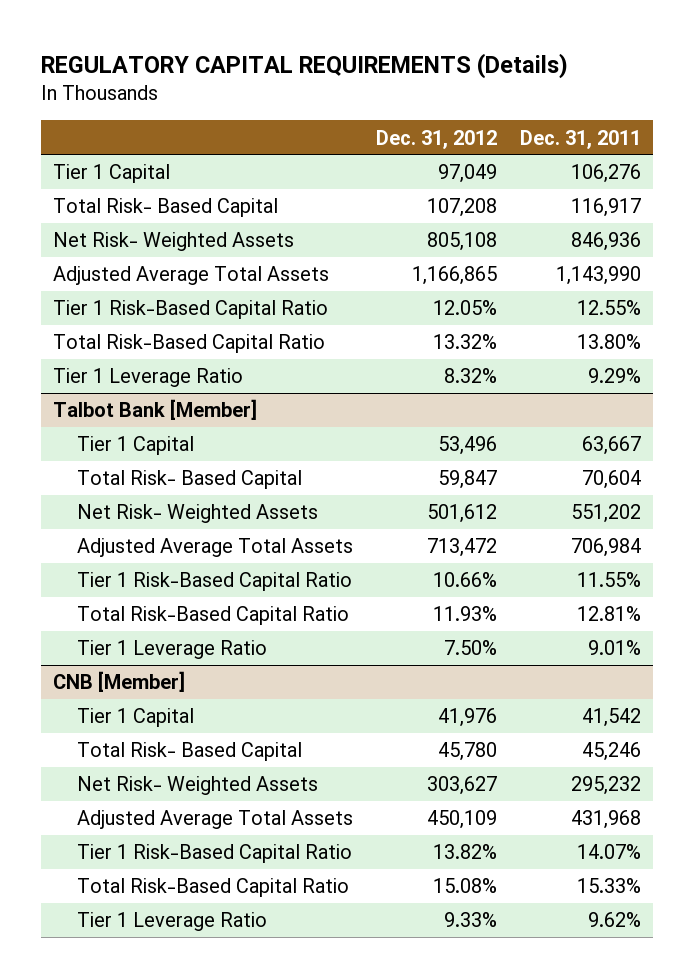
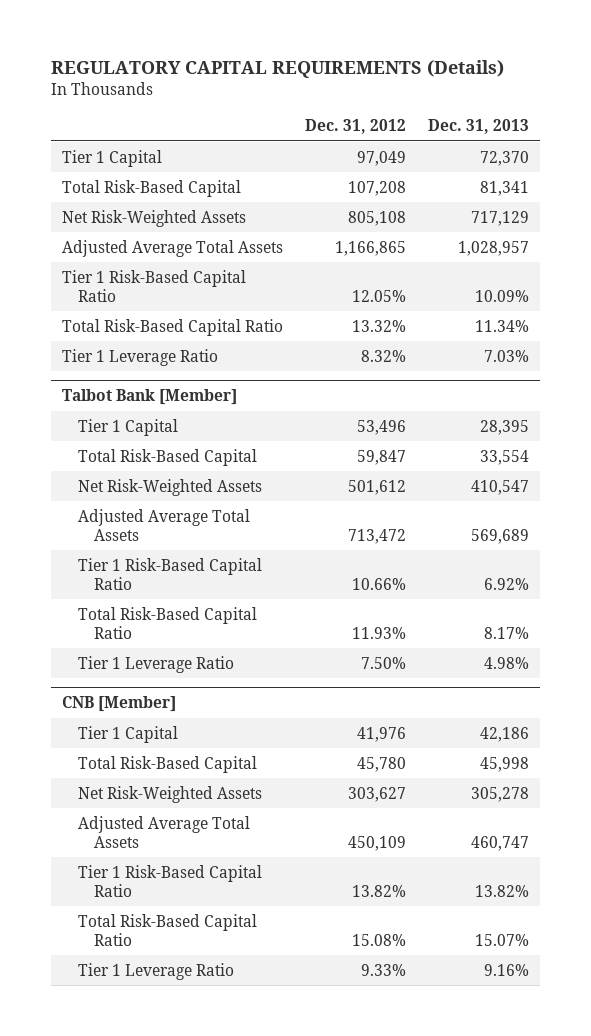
[520,129,642,149] Dec. 31, 2011 -> none
none -> [428,119,530,135] Dec. 31, 2013
[53,198,279,218] Total Risk- Based Capital -> [61,179,241,197] Total Risk-Based Capital
[53,232,295,252] Net Risk- Weighted Assets -> [61,209,246,227] Net Risk-Weighted Assets
[76,470,302,490] Total Risk- Based Capital -> [77,448,257,466] Total Risk-Based Capital
[76,504,318,524] Net Risk- Weighted Assets -> [77,478,262,496] Net Risk-Weighted Assets
[76,742,302,762] Total Risk- Based Capital -> [77,755,257,773] Total Risk-Based Capital
[76,776,318,796] Net Risk- Weighted Assets -> [77,785,262,803] Net Risk-Weighted Assets

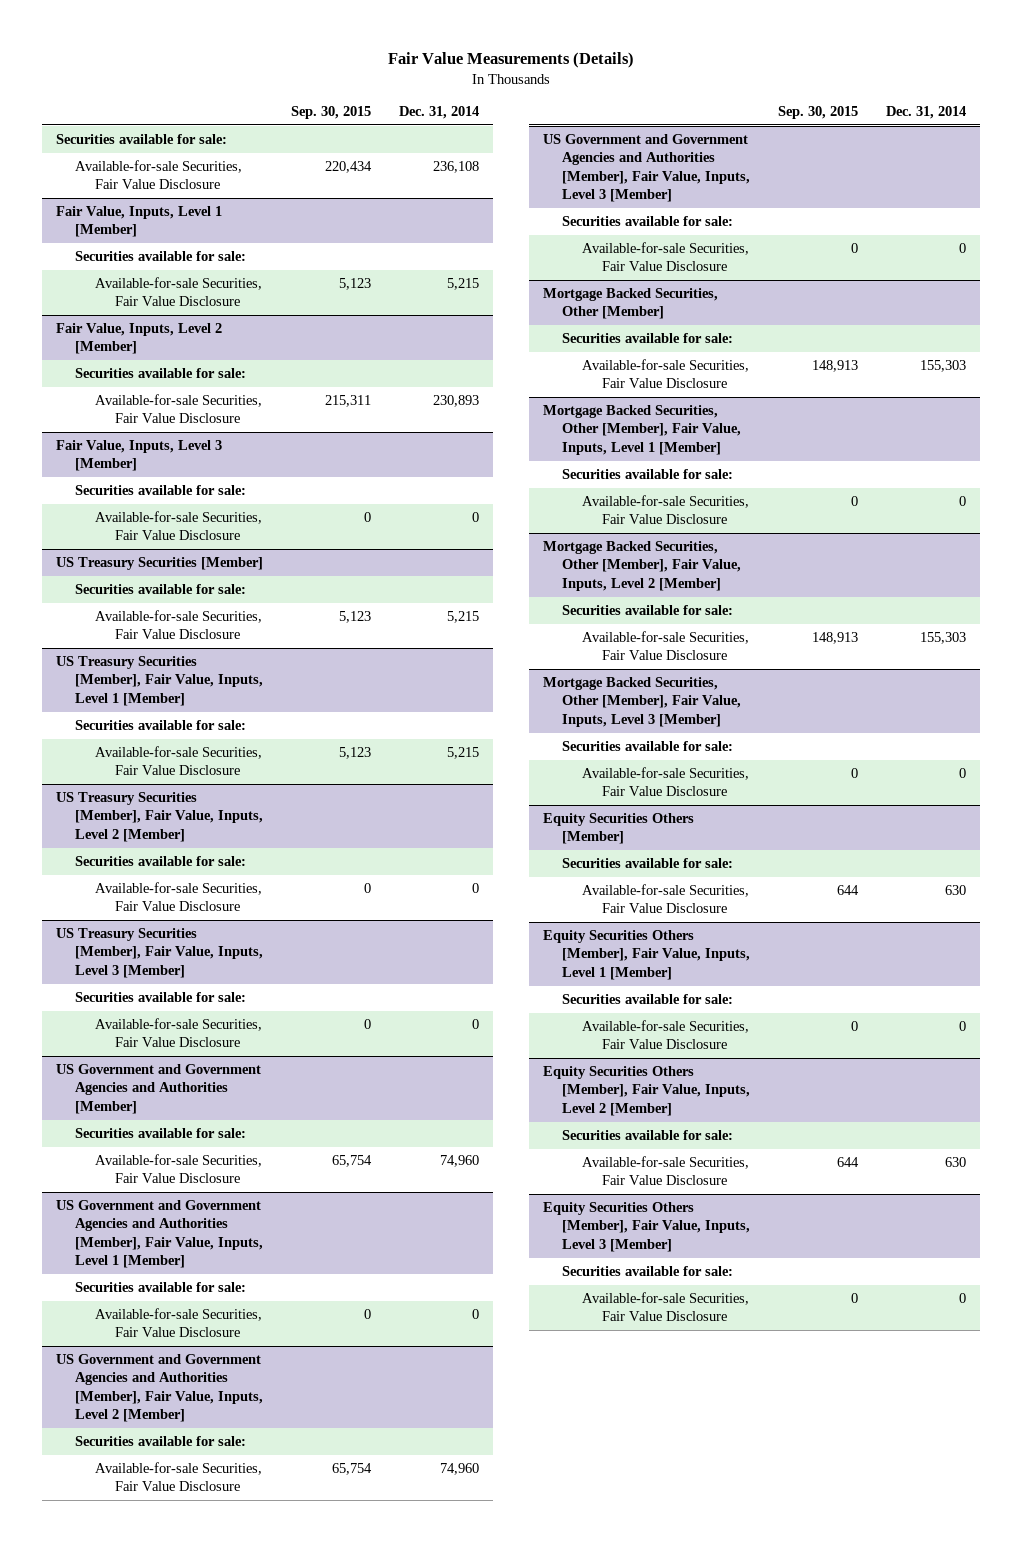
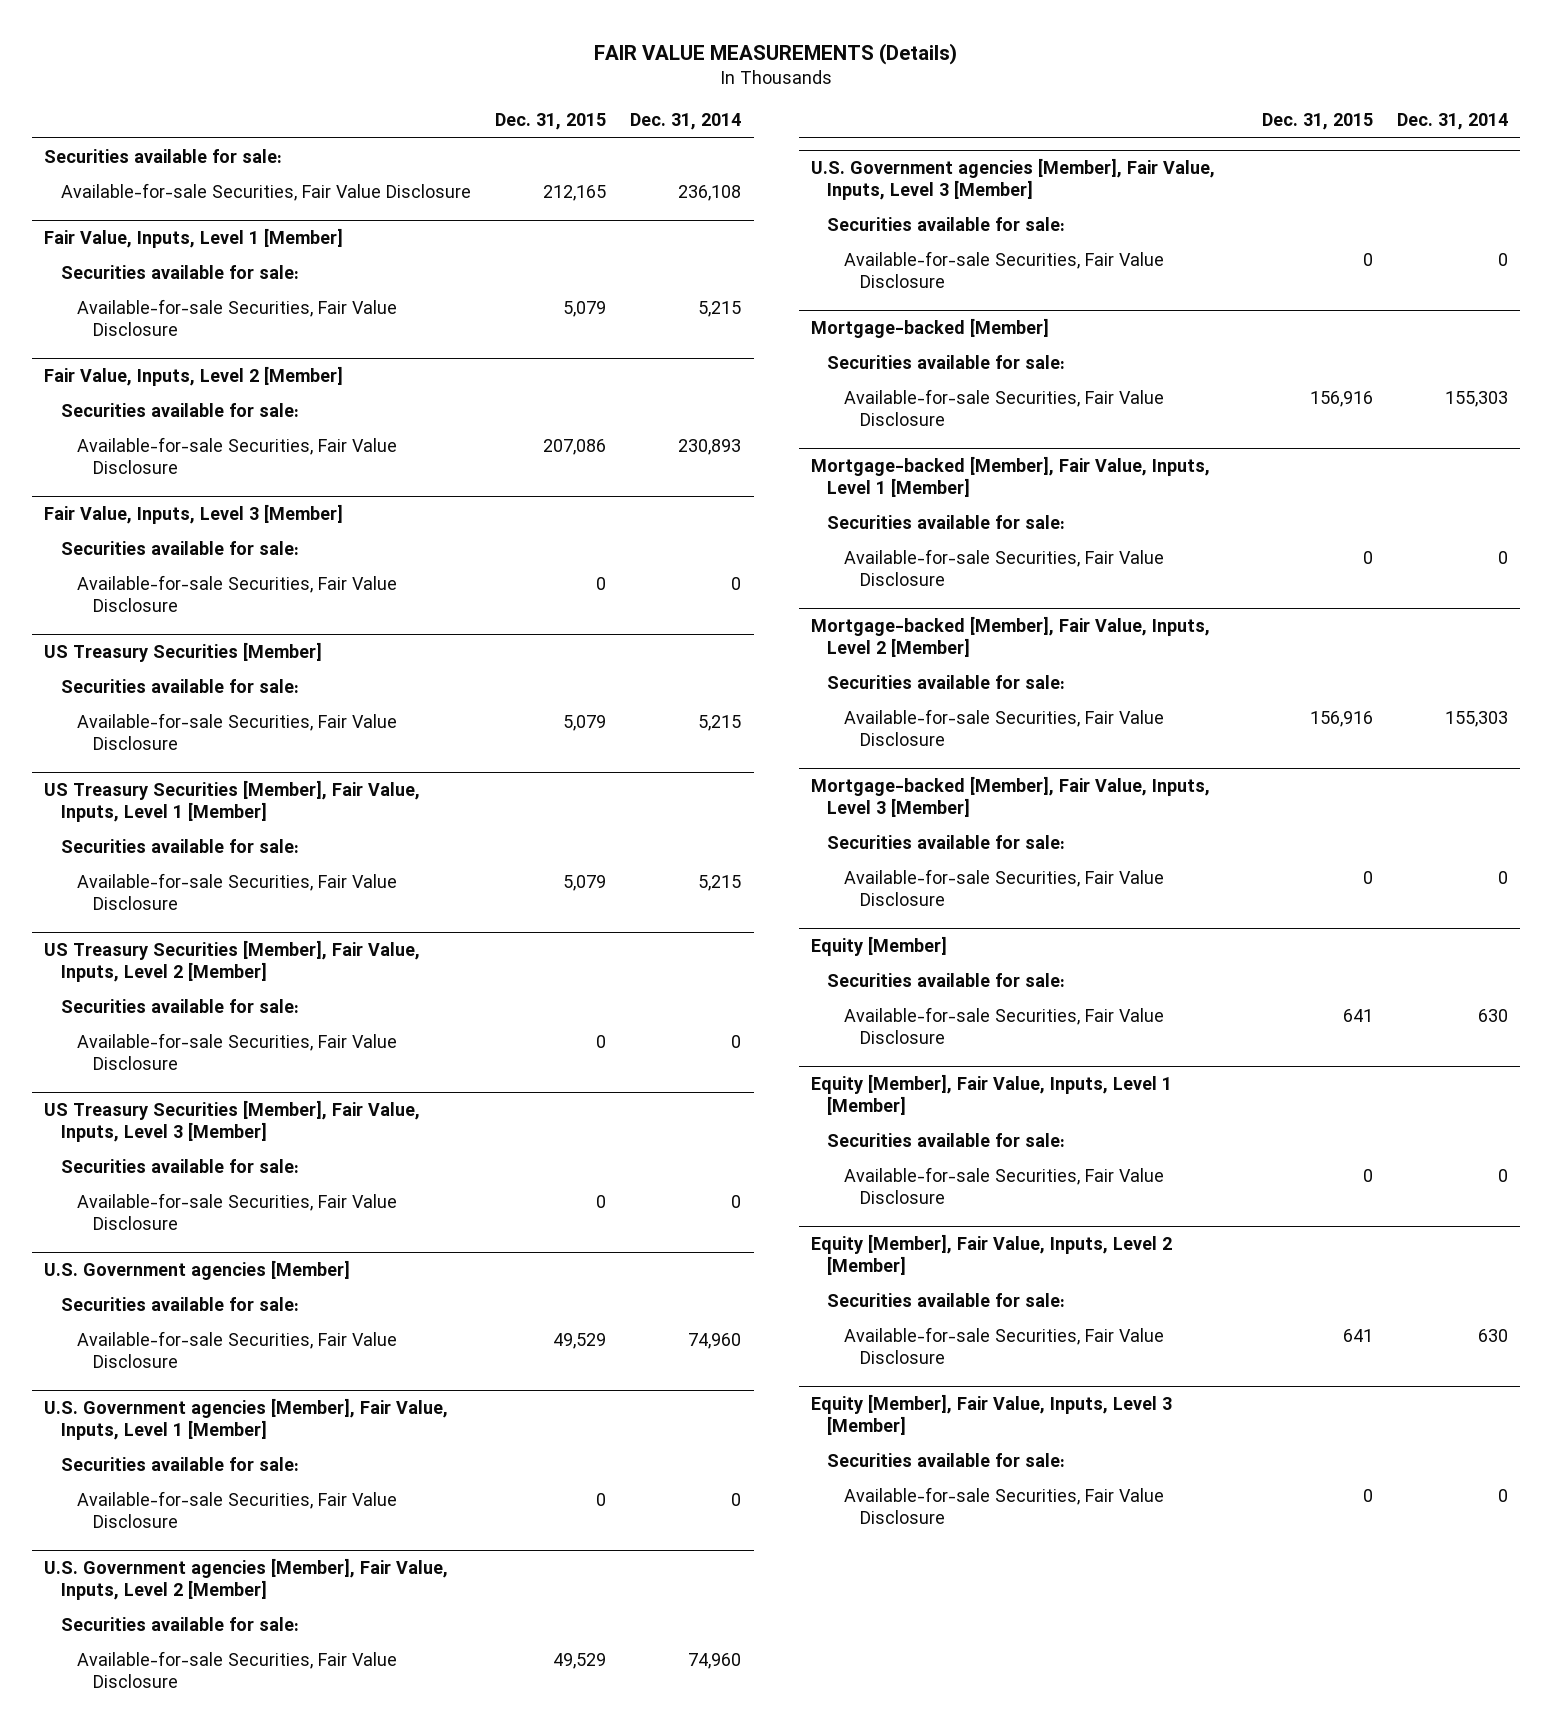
[387,52,634,69] Fair Value Measurements (Details) -> [594,42,958,65] FAIR VALUE MEASUREMENTS (Details)
[291,105,372,119] Sep. 30, 2015 -> none
none -> [494,113,606,131] Dec. 31, 2015
[55,1064,261,1114] US Government and Government Agencies and Authorities [Member] -> [44,1260,351,1281] U.S. Government agencies [Member]
[55,1200,264,1269] US Government and Government Agencies and Authorities [Member], Fair Value, Inputs, Level 1 [Member] -> [44,1398,449,1441] U.S. Government agencies [Member], Fair Value, Inputs, Level 1 [Member]
[55,1354,264,1423] US Government and Government Agencies and Authorities [Member], Fair Value, Inputs, Level 2 [Member] -> [44,1558,449,1601] U.S. Government agencies [Member], Fair Value, Inputs, Level 2 [Member]
[542,134,751,203] US Government and Government Agencies and Authorities [Member], Fair Value, Inputs, Level 3 [Member] -> [810,158,1215,201] U.S. Government agencies [Member], Fair Value, Inputs, Level 3 [Member]
[542,288,718,320] Mortgage Backed Securities, Other [Member] -> [810,318,1049,339] Mortgage-backed [Member]
[542,405,742,455] Mortgage Backed Securities, Other [Member], Fair Value, Inputs, Level 1 [Member] -> [810,456,1210,498] Mortgage-backed [Member], Fair Value, Inputs, Level 1 [Member]
[542,541,742,591] Mortgage Backed Securities, Other [Member], Fair Value, Inputs, Level 2 [Member] -> [810,616,1210,658] Mortgage-backed [Member], Fair Value, Inputs, Level 2 [Member]
[542,677,742,727] Mortgage Backed Securities, Other [Member], Fair Value, Inputs, Level 3 [Member] -> [810,776,1210,818] Mortgage-backed [Member], Fair Value, Inputs, Level 3 [Member]
[542,813,694,845] Equity Securities Others [Member] -> [810,936,947,957] Equity [Member]
[542,930,751,980] Equity Securities Others [Member], Fair Value, Inputs, Level 1 [Member] -> [810,1074,1172,1116] Equity [Member], Fair Value, Inputs, Level 1 [Member]
[542,1066,751,1116] Equity Securities Others [Member], Fair Value, Inputs, Level 2 [Member] -> [810,1234,1172,1276] Equity [Member], Fair Value, Inputs, Level 2 [Member]
[542,1202,751,1252] Equity Securities Others [Member], Fair Value, Inputs, Level 3 [Member] -> [810,1394,1172,1436] Equity [Member], Fair Value, Inputs, Level 3 [Member]

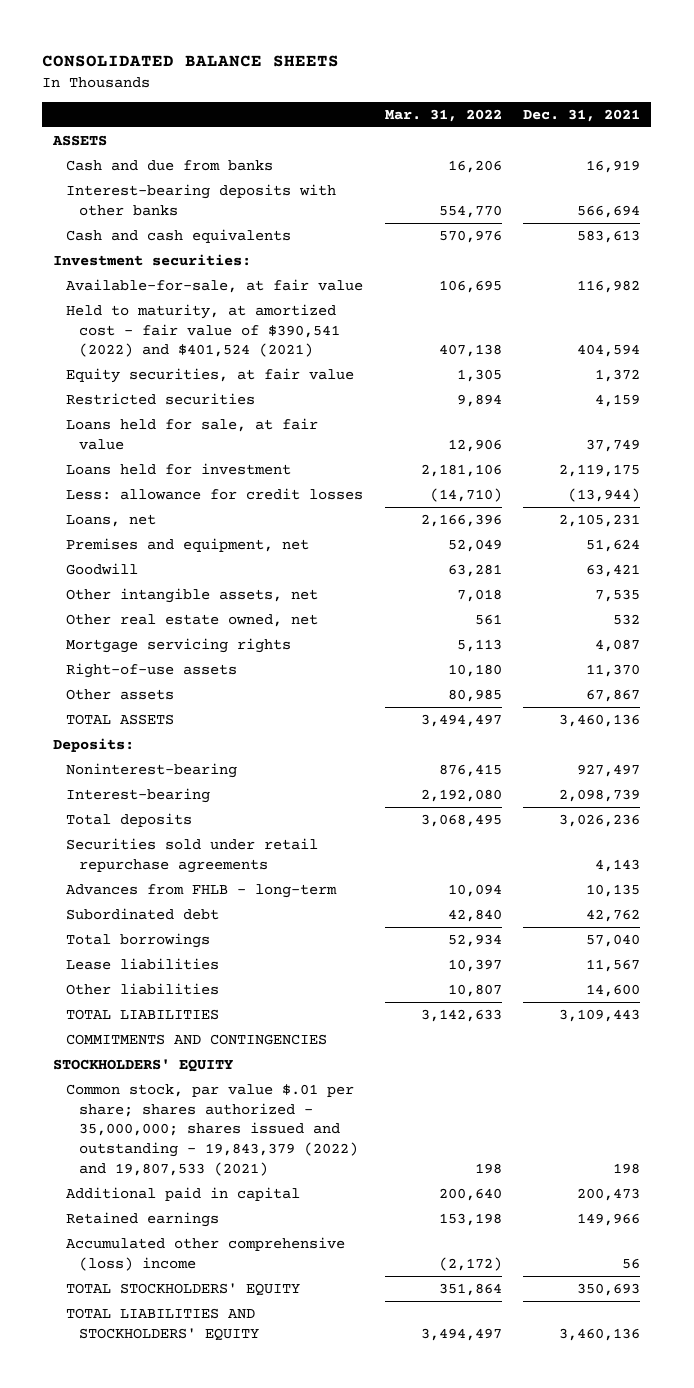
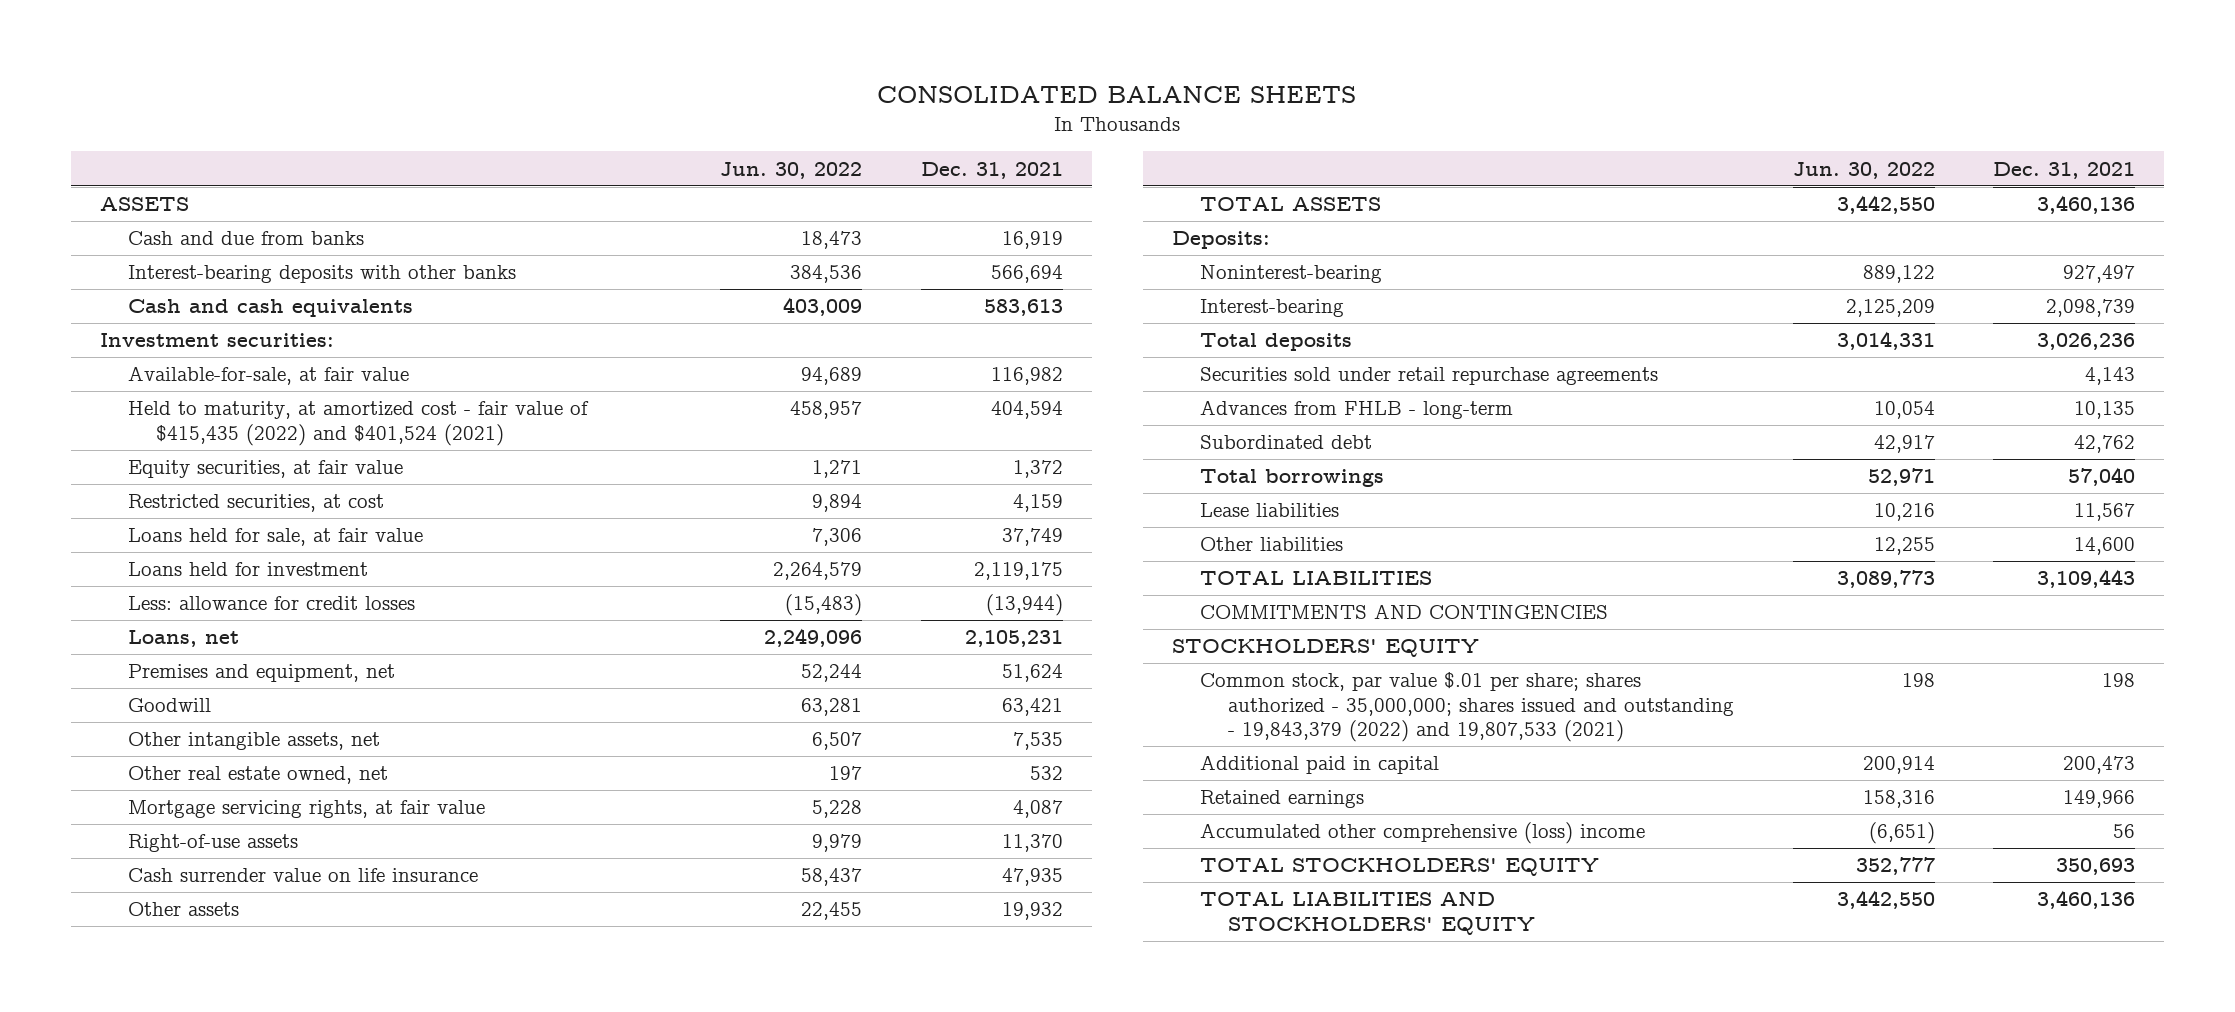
[384,108,502,122] Mar. 31, 2022 -> none
none -> [720,161,863,179] Jun. 30, 2022
[66,303,340,358] Held to maturity, at amortized cost - fair value of $390,541 (2022) and $401,524 (2021) -> [128,401,590,446] Held to maturity, at amortized cost - fair value of $415,435 (2022) and $401,524 (2021)
[66,392,256,405] Restricted securities -> [128,494,385,513] Restricted securities, at cost
[66,637,292,653] Mortgage servicing rights -> [128,800,486,819] Mortgage servicing rights, at fair value
none -> [128,868,479,883] Cash surrender value on life insurance
[586,688,641,702] 67,867 -> [1001,902,1063,921] 19,932

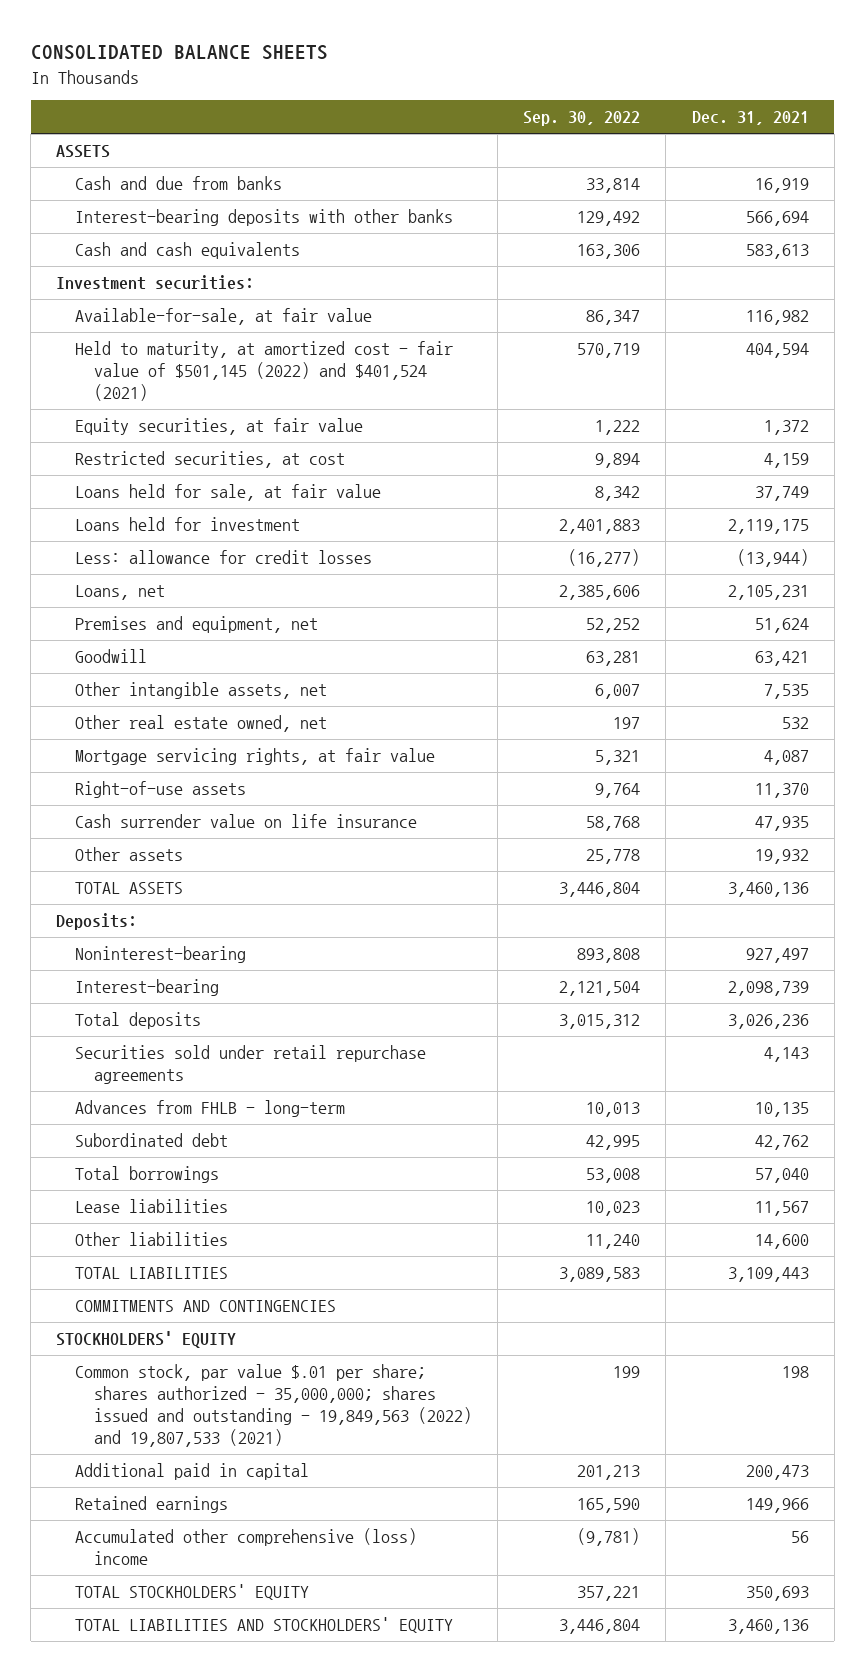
[720,161,863,179] Jun. 30, 2022 -> none
none -> [523,111,641,127] Sep. 30, 2022
[128,401,590,446] Held to maturity, at amortized cost - fair value of $415,435 (2022) and $401,524 (2021) -> [75,341,454,401] Held to maturity, at amortized cost - fair value of $501,145 (2022) and $401,524 (2021)
[1200,672,1735,742] Common stock, par value $.01 per share; shares authorized - 35,000,000; shares issued and outstanding - 19,843,379 (2022) and 19,807,533 (2021) -> [75,1364,473,1447] Common stock, par value $.01 per share; shares authorized - 35,000,000; shares issued and outstanding - 19,849,563 (2022) and 19,807,533 (2021)

